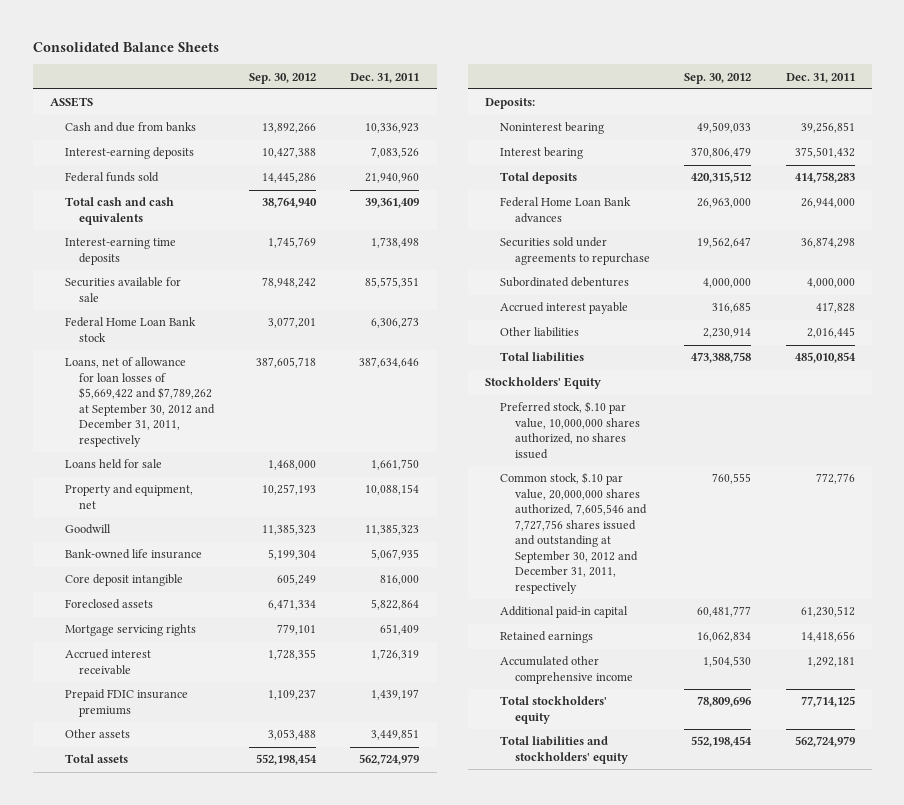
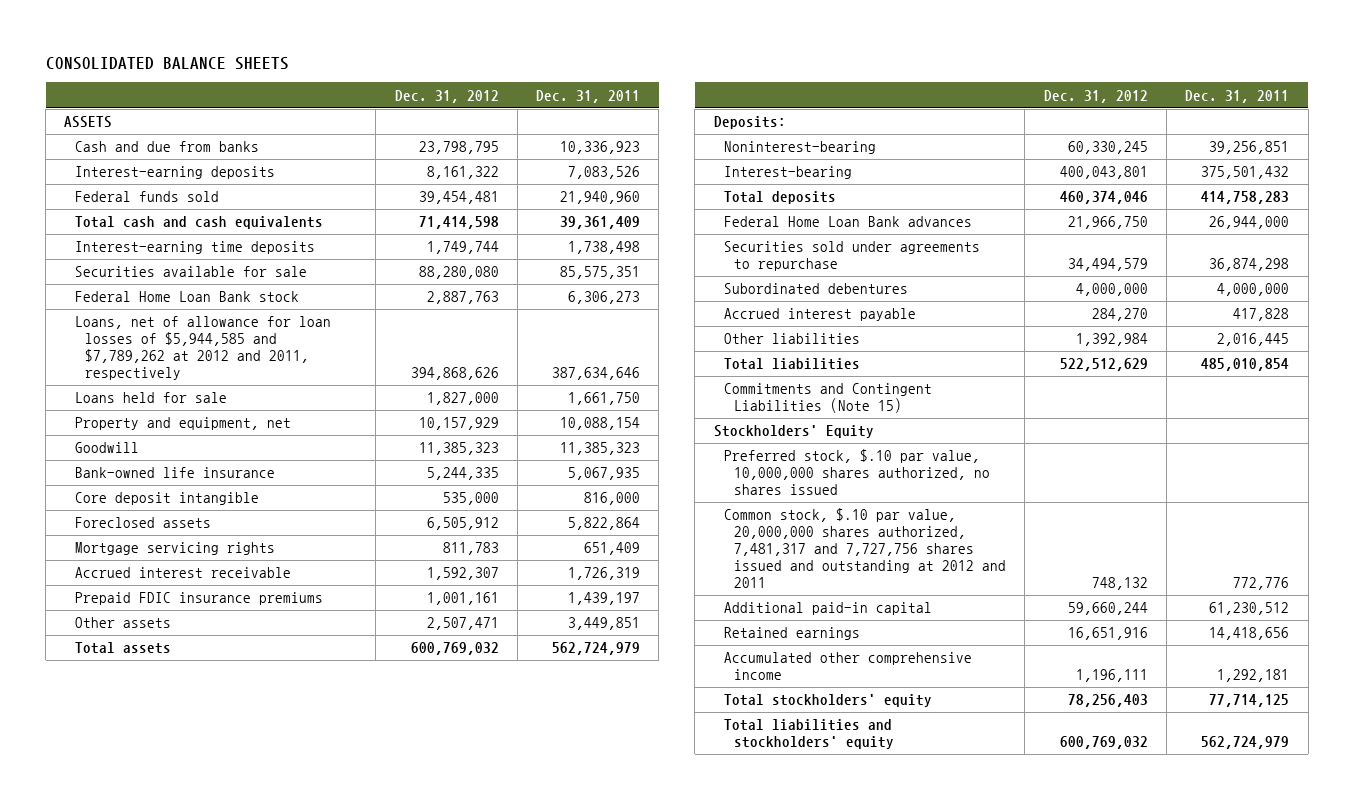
[32,41,219,52] Consolidated Balance Sheets -> [45,56,289,70] CONSOLIDATED BALANCE SHEETS
[248,72,316,84] Sep. 30, 2012 -> none
none -> [394,89,499,103] Dec. 31, 2012
[64,357,216,447] Loans, net of allowance for loan losses of $5,669,422 and $7,789,262 at September 30, 2012 and December 31, 2011, respectively -> [74,316,331,381] Loans, net of allowance for loan losses of $5,944,585 and $7,789,262 at 2012 and 2011, respectively
[499,122,604,135] Noninterest bearing -> [723,141,876,155] Noninterest-bearing
[499,147,583,160] Interest bearing -> [723,166,852,180] Interest-bearing
none -> [723,383,932,414] Commitments and Contingent Liabilities (Note 15)
[499,472,647,594] Common stock, $.10 par value, 20,000,000 shares authorized, 7,605,546 and 7,727,756 shares issued and outstanding at September 30, 2012 and December 31, 2011, respectively -> [723,508,1007,588] Common stock, $.10 par value, 20,000,000 shares authorized, 7,481,317 and 7,727,756 shares issued and outstanding at 2012 and 2011

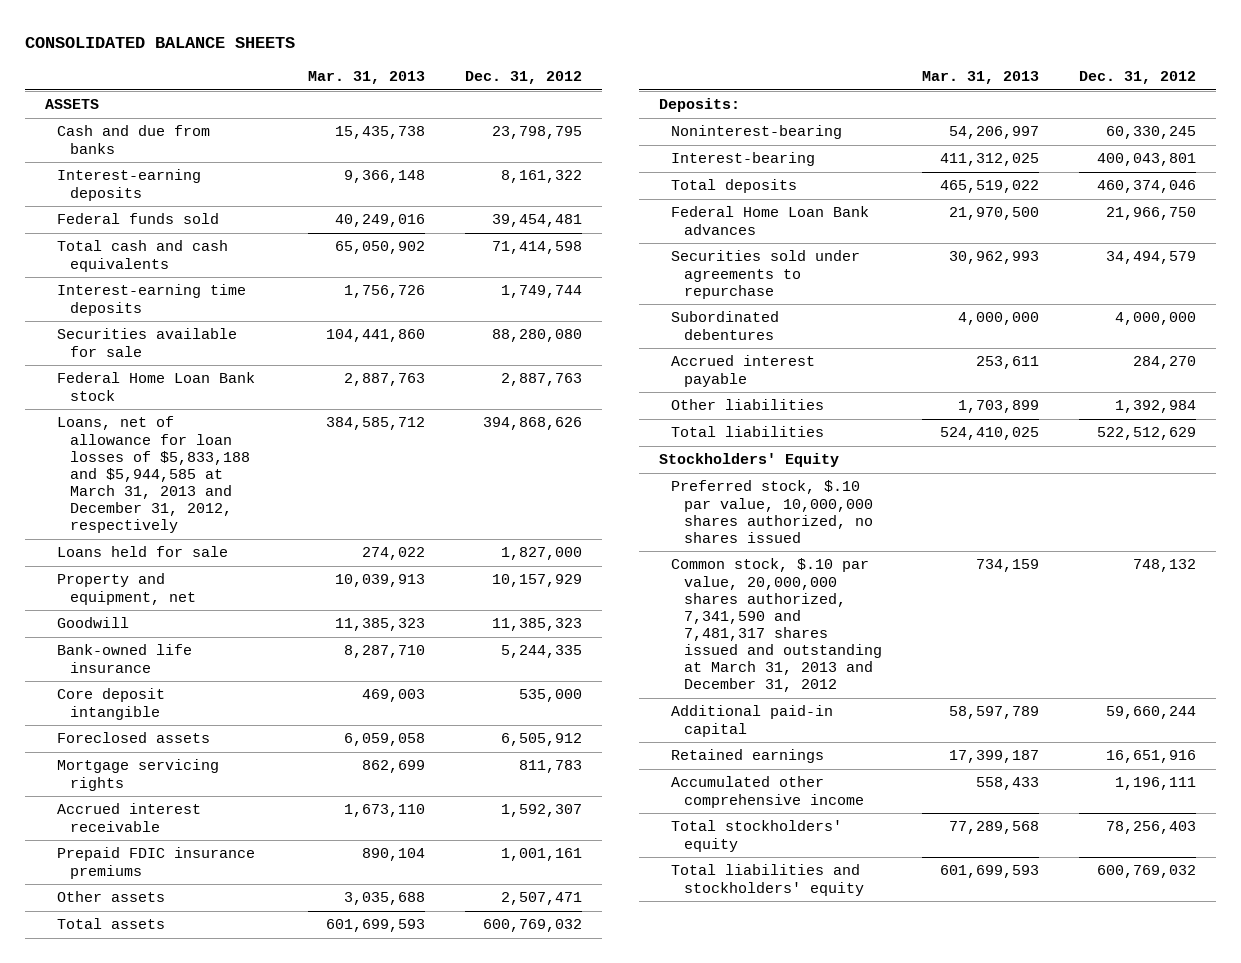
[536,89,641,103] Dec. 31, 2011 -> none
none -> [307,71,425,85] Mar. 31, 2013
[74,316,331,381] Loans, net of allowance for loan losses of $5,944,585 and $7,789,262 at 2012 and 2011, respectively -> [57,416,250,534] Loans, net of allowance for loan losses of $5,833,188 and $5,944,585 at March 31, 2013 and December 31, 2012, respectively
[723,383,932,414] Commitments and Contingent Liabilities (Note 15) -> none
[723,508,1007,588] Common stock, $.10 par value, 20,000,000 shares authorized, 7,481,317 and 7,727,756 shares issued and outstanding at 2012 and 2011 -> [671,558,882,693] Common stock, $.10 par value, 20,000,000 shares authorized, 7,341,590 and 7,481,317 shares issued and outstanding at March 31, 2013 and December 31, 2012

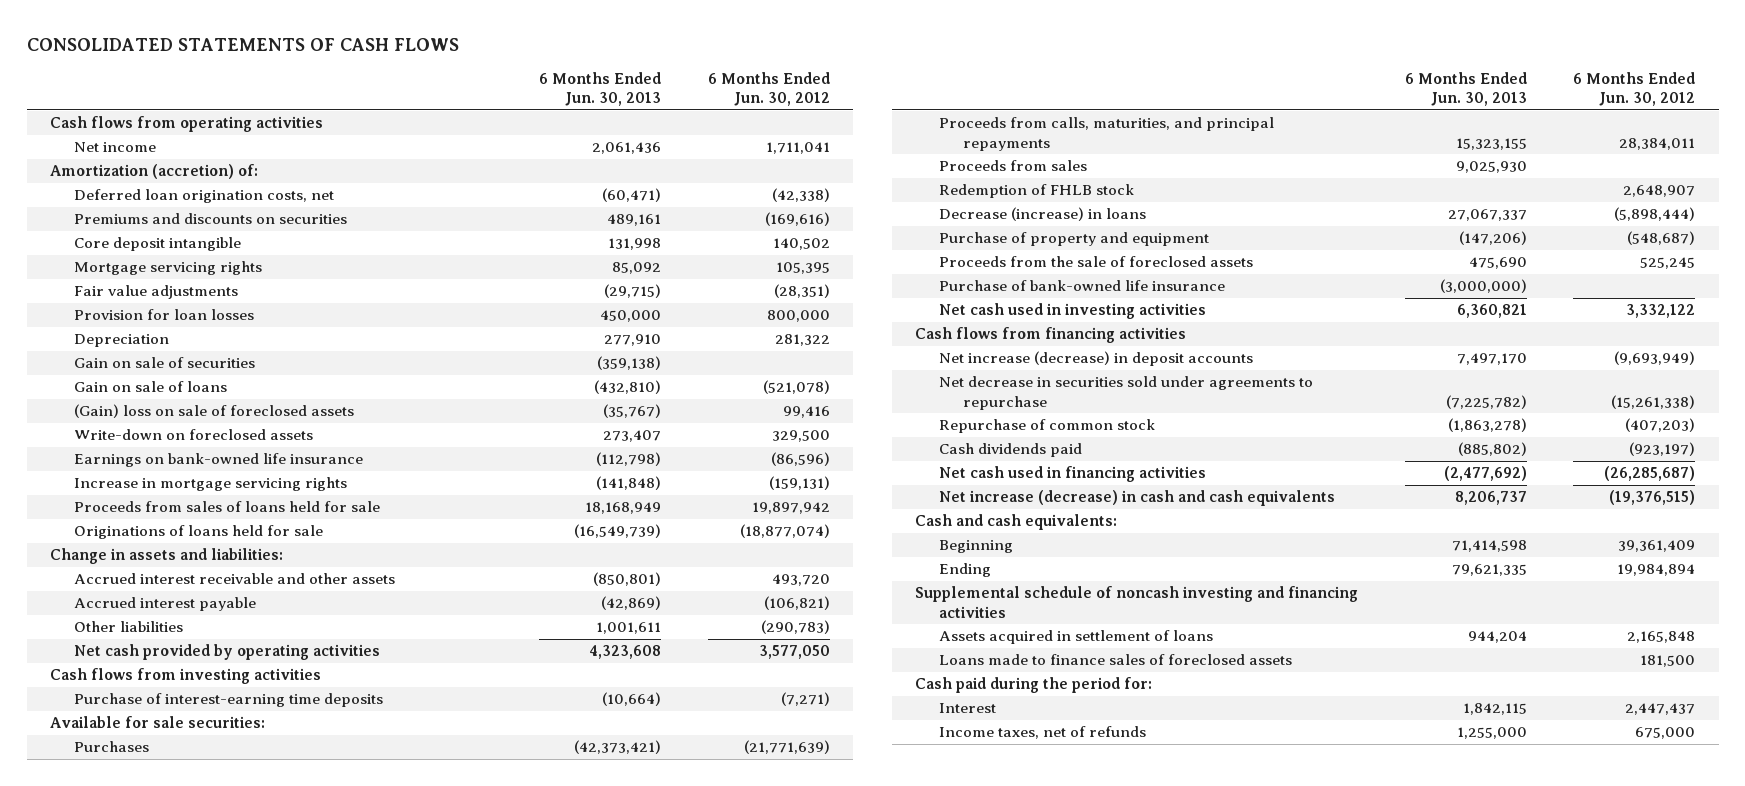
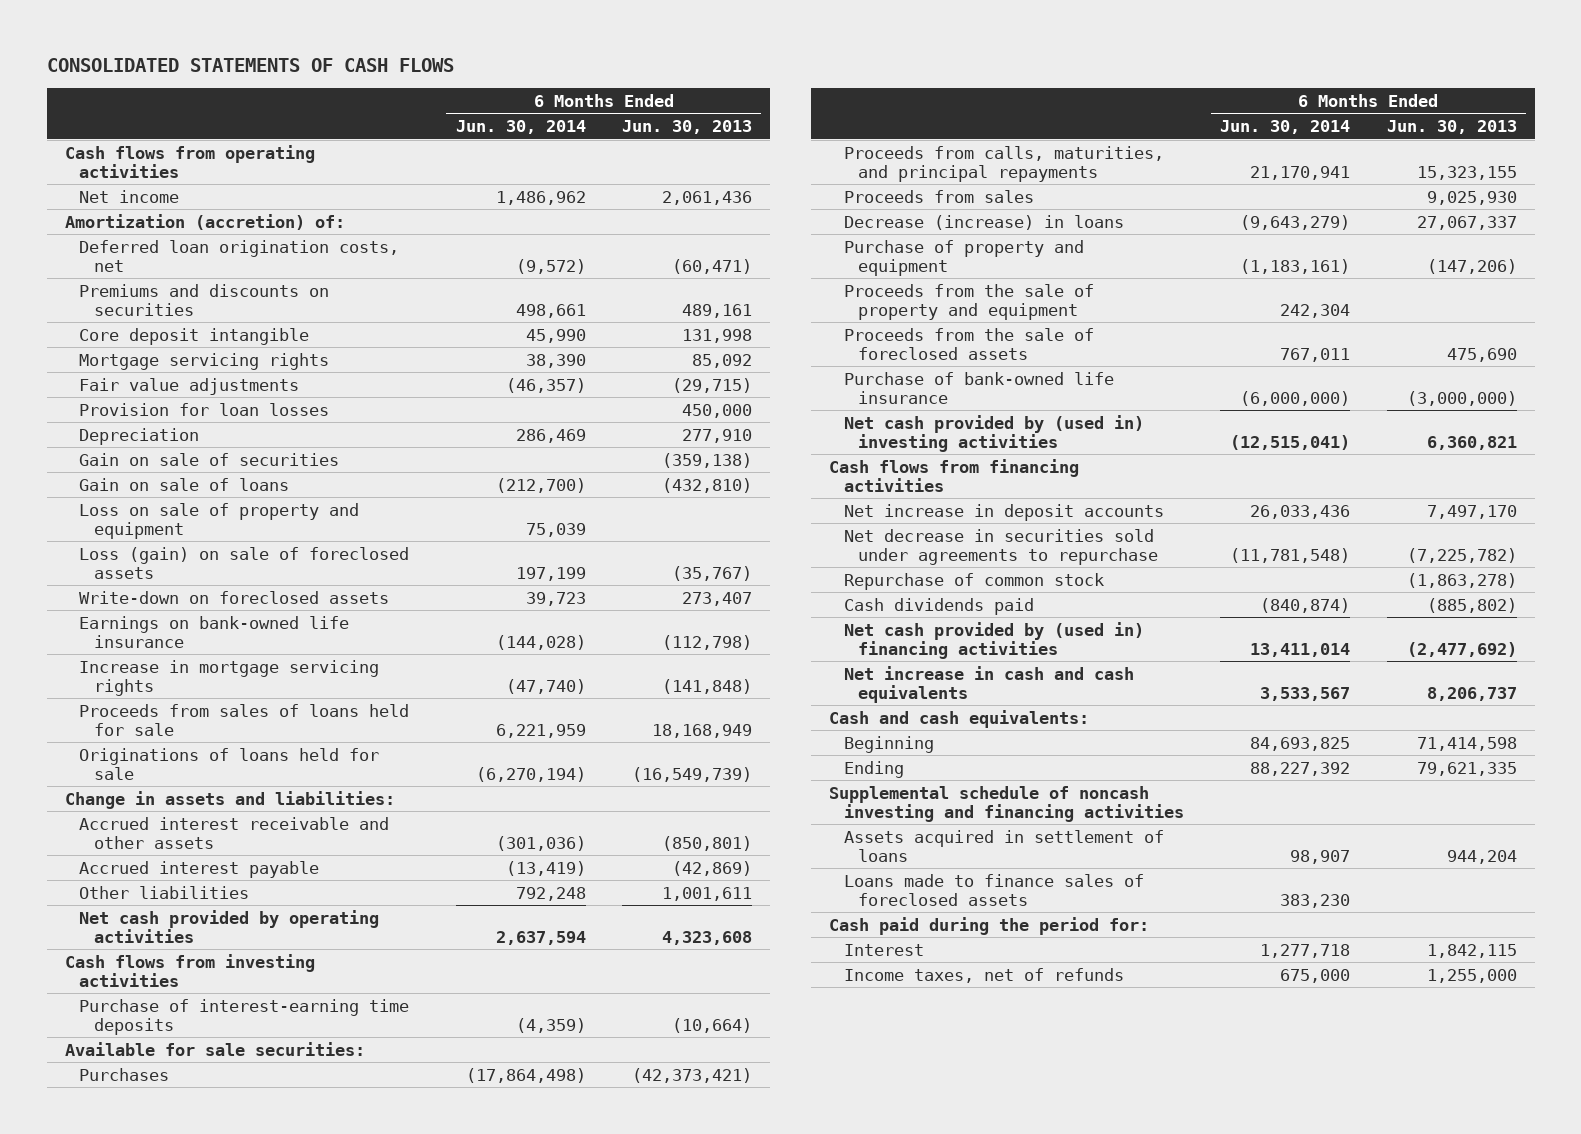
[707,71,830,107] 6 Months Ended Jun. 30, 2012 -> none
none -> [455,120,586,135] Jun. 30, 2014
none -> [79,502,360,539] Loss on sale of property and equipment
[73,404,354,419] (Gain) loss on sale of foreclosed assets -> [79,546,410,579] Loss (gain) on sale of foreclosed assets
[938,184,1134,199] Redemption of FHLB stock -> none
none -> [843,283,1094,320] Proceeds from the sale of property and equipment
[938,303,1206,320] Net cash used in investing activities -> [843,414,1144,452] Net cash provided by (used in) investing activities
[938,351,1253,367] Net increase (decrease) in deposit accounts -> [843,503,1164,521] Net increase in deposit accounts
[938,466,1206,483] Net cash used in financing activities -> [843,621,1144,659] Net cash provided by (used in) financing activities
[938,490,1335,507] Net increase (decrease) in cash and cash equivalents -> [843,665,1134,703] Net increase in cash and cash equivalents

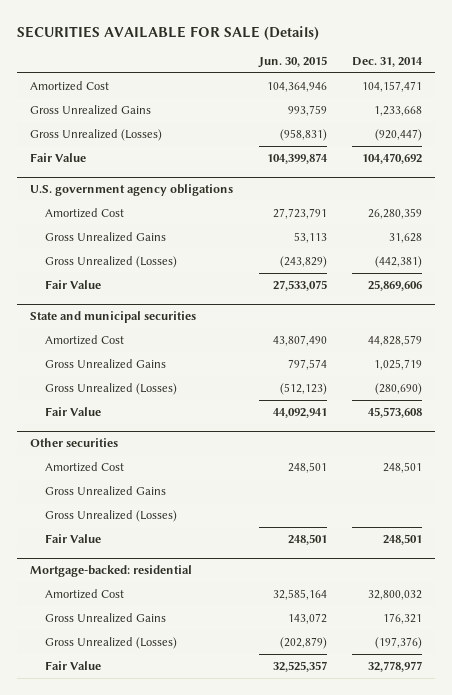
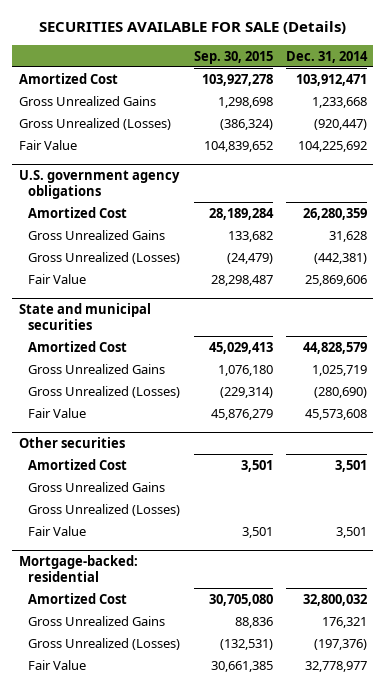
[257,56,327,69] Jun. 30, 2015 -> none
none -> [193,50,273,64] Sep. 30, 2015
[362,81,423,93] 104,157,471 -> [295,73,367,86] 103,912,471
[362,153,423,165] 104,470,692 -> [297,140,367,152] 104,225,692
[383,462,423,474] 248,501 -> [334,459,367,472] 3,501
[383,534,423,546] 248,501 -> [335,526,367,538] 3,501

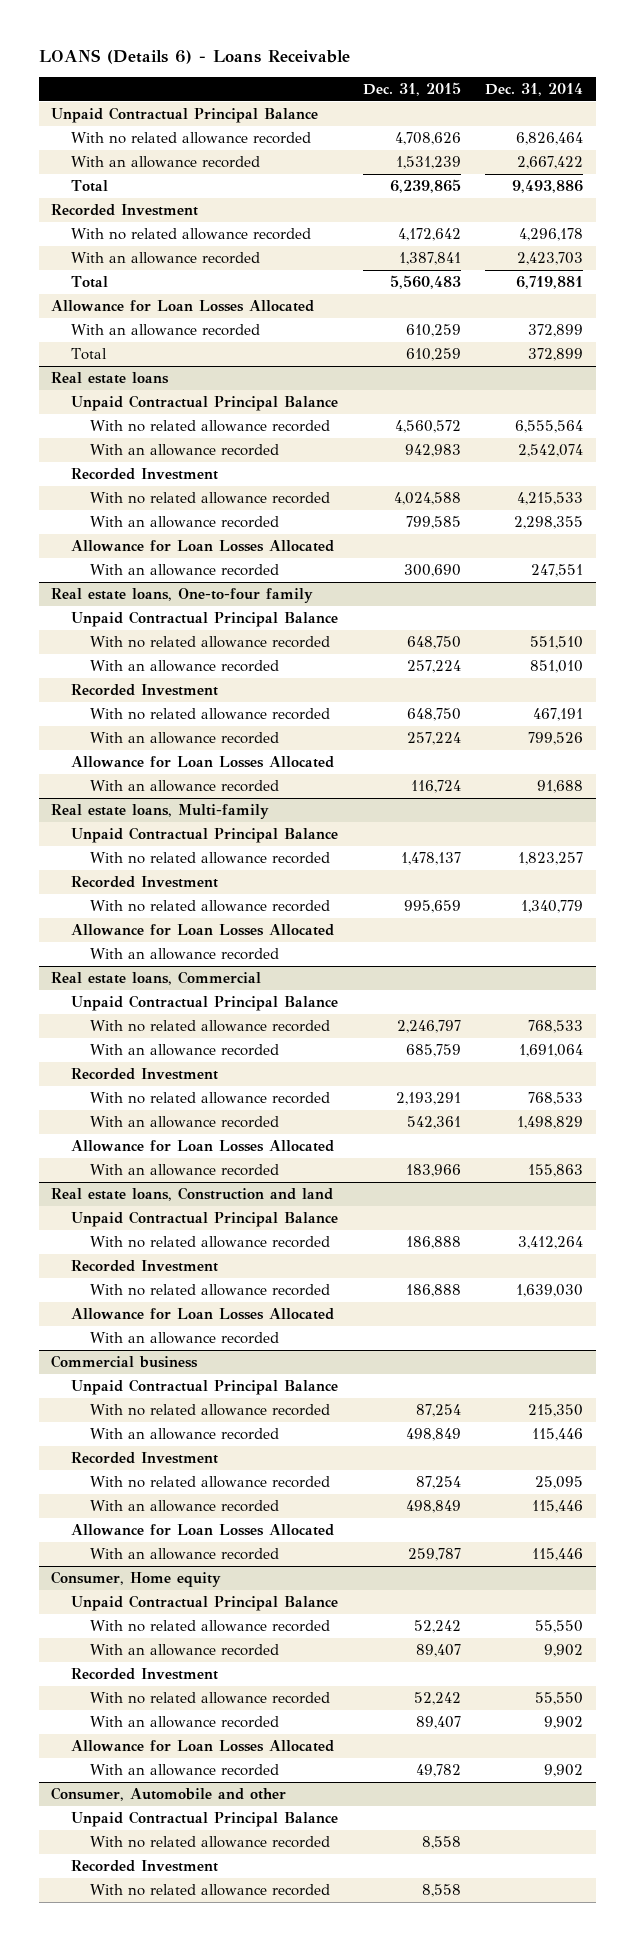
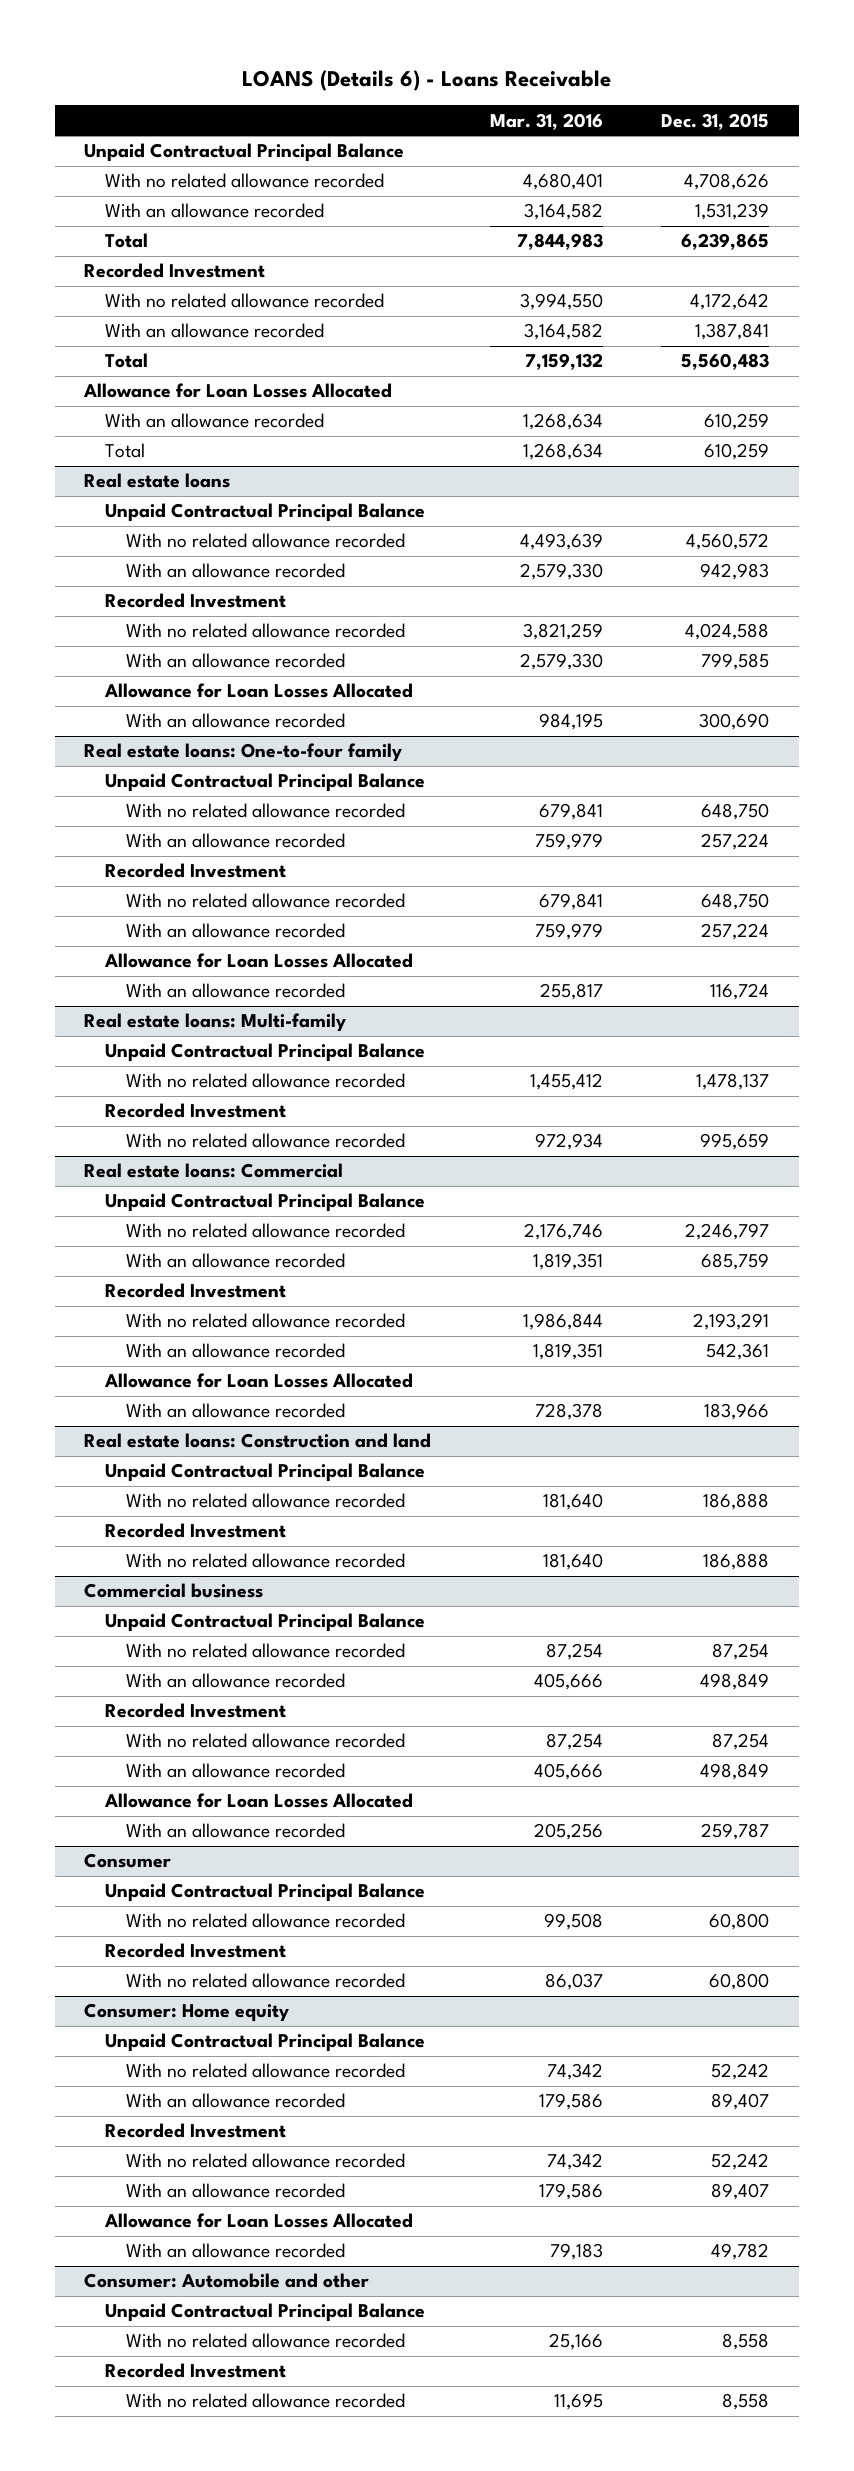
[485,83,584,97] Dec. 31, 2014 -> none
none -> [489,112,603,130] Mar. 31, 2016
[51,588,314,604] Real estate loans, One-to-four family -> [84,743,403,763] Real estate loans: One-to-four family
[51,804,270,820] Real estate loans, Multi-family -> [84,1013,347,1033] Real estate loans: Multi-family
[70,924,334,937] Allowance for Loan Losses Allocated -> none
[90,948,280,961] With an allowance recorded -> none
[51,971,262,986] Real estate loans, Commercial -> [84,1163,344,1179] Real estate loans: Commercial
[51,1187,334,1202] Real estate loans, Construction and land -> [84,1433,432,1449] Real estate loans: Construction and land
[70,1308,334,1321] Allowance for Loan Losses Allocated -> none
[90,1332,280,1345] With an allowance recorded -> none
[51,1571,222,1588] Consumer, Home equity -> none
none -> [84,1853,172,1869] Consumer
none -> [125,1913,405,1929] With no related allowance recorded
none -> [105,1943,287,1959] Recorded Investment
none -> [125,1973,405,1989] With no related allowance recorded
none -> [84,2003,290,2023] Consumer: Home equity
none -> [105,2033,426,2053] Unpaid Contractual Principal Balance
[51,1787,287,1802] Consumer, Automobile and other -> [84,2273,370,2289] Consumer: Automobile and other

